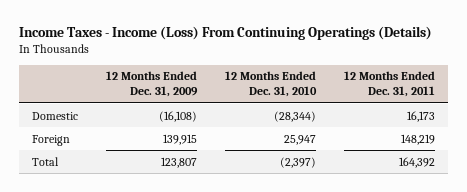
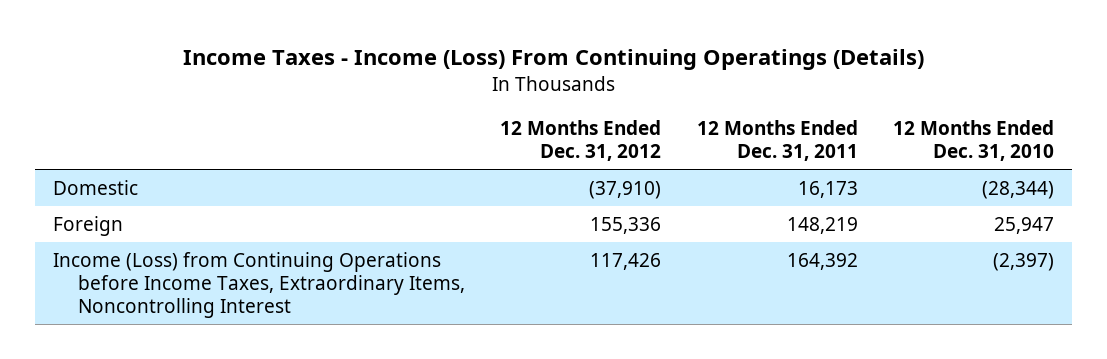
[106,71,199,97] 12 Months Ended Dec. 31, 2009 -> none
none -> [500,119,662,162] 12 Months Ended Dec. 31, 2012
[32,156,60,166] Total -> [53,251,465,319] Income (Loss) from Continuing Operations before Income Taxes, Extraordinary Items, Noncontrolling Interest

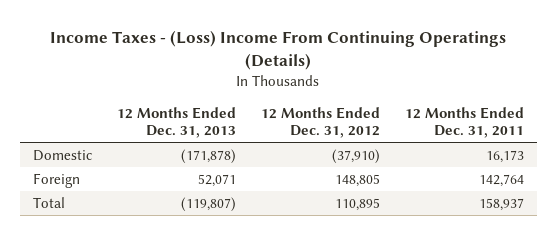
[182,49,924,71] Income Taxes - Income (Loss) From Continuing Operatings (Details) -> [50,30,507,71] Income Taxes - (Loss) Income From Continuing Operatings (Details)
[893,119,1055,162] 12 Months Ended Dec. 31, 2010 -> none
none -> [116,106,236,139] 12 Months Ended Dec. 31, 2013
[53,251,465,319] Income (Loss) from Continuing Operations before Income Taxes, Extraordinary Items, Noncontrolling Interest -> none
[590,216,662,234] 155,336 -> [335,173,381,187] 148,805
[786,216,858,234] 148,219 -> [479,173,525,187] 142,764
none -> [32,196,65,208] Total

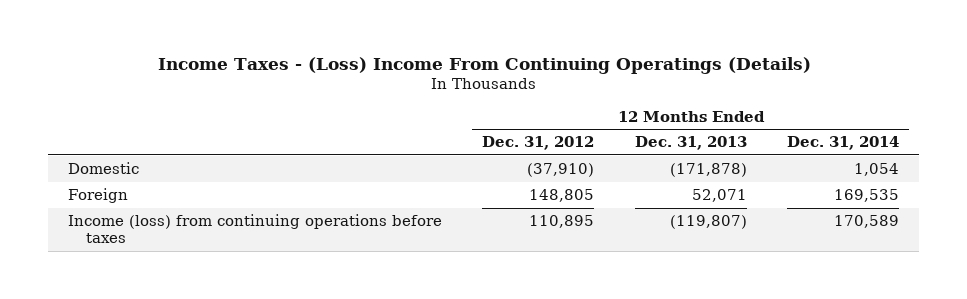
[405,106,525,139] 12 Months Ended Dec. 31, 2011 -> none
none -> [787,136,900,151] Dec. 31, 2014
[32,196,65,208] Total -> [68,214,443,244] Income (loss) from continuing operations before taxes

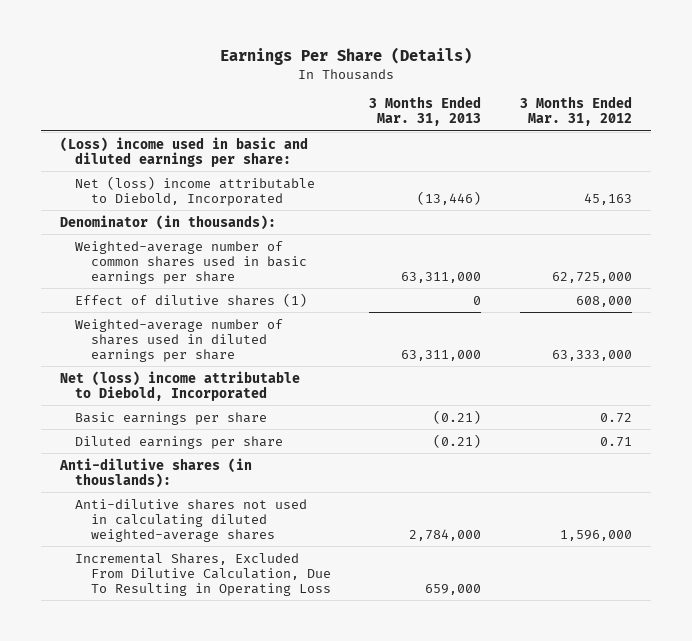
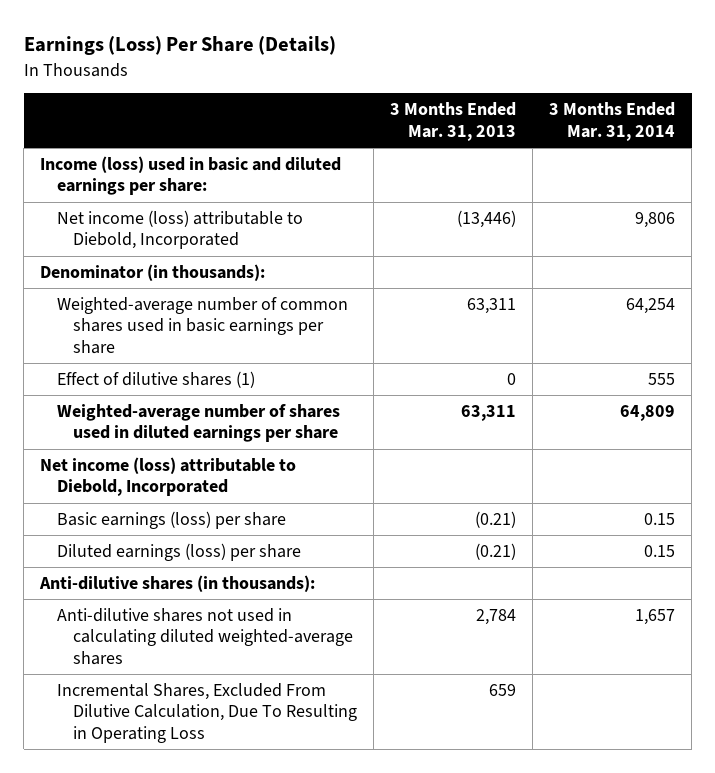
[219,47,472,66] Earnings Per Share (Details) -> [23,36,336,56] Earnings (Loss) Per Share (Details)
[519,96,632,127] 3 Months Ended Mar. 31, 2012 -> none
none -> [549,102,676,141] 3 Months Ended Mar. 31, 2014
[59,136,308,167] (Loss) income used in basic and diluted earnings per share: -> [40,156,342,196] Income (loss) used in basic and diluted earnings per share:
[75,175,316,206] Net (loss) income attributable to Diebold, Incorporated -> [56,210,303,250] Net income (loss) attributable to Diebold, Incorporated
[401,271,482,283] 63,311,000 -> [467,298,517,315] 63,311
[401,349,482,361] 63,311,000 -> [461,405,517,422] 63,311
[59,370,300,401] Net (loss) income attributable to Diebold, Incorporated -> [40,457,297,497] Net income (loss) attributable to Diebold, Incorporated
[75,411,268,425] Basic earnings per share -> [56,511,286,530] Basic earnings (loss) per share
[75,435,284,449] Diluted earnings per share -> [56,543,301,562] Diluted earnings (loss) per share
[58,457,252,488] Anti-dilutive shares (in thouslands): -> [39,575,316,593] Anti-dilutive shares (in thousands):
[409,528,482,541] 2,784,000 -> [476,609,517,626] 2,784
[425,583,482,595] 659,000 -> [489,684,517,697] 659

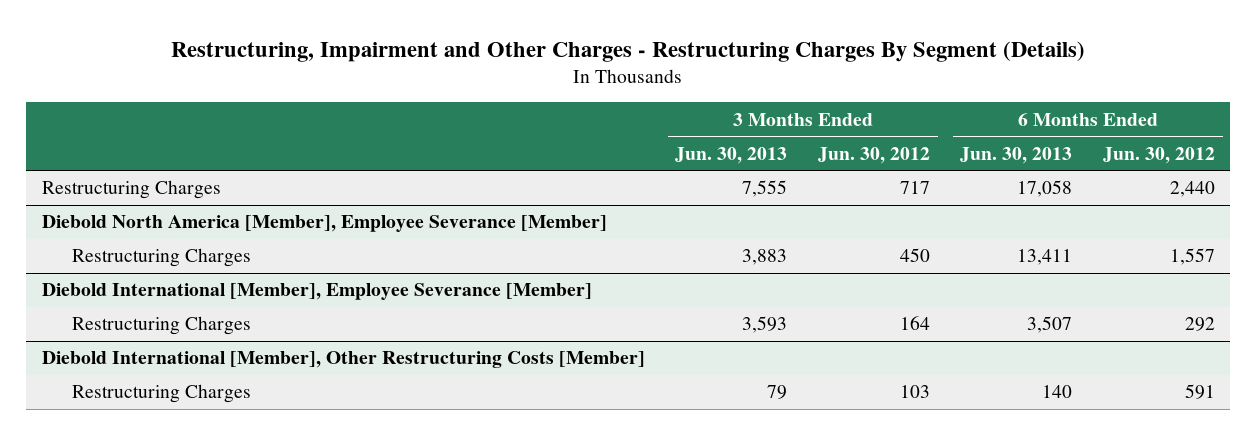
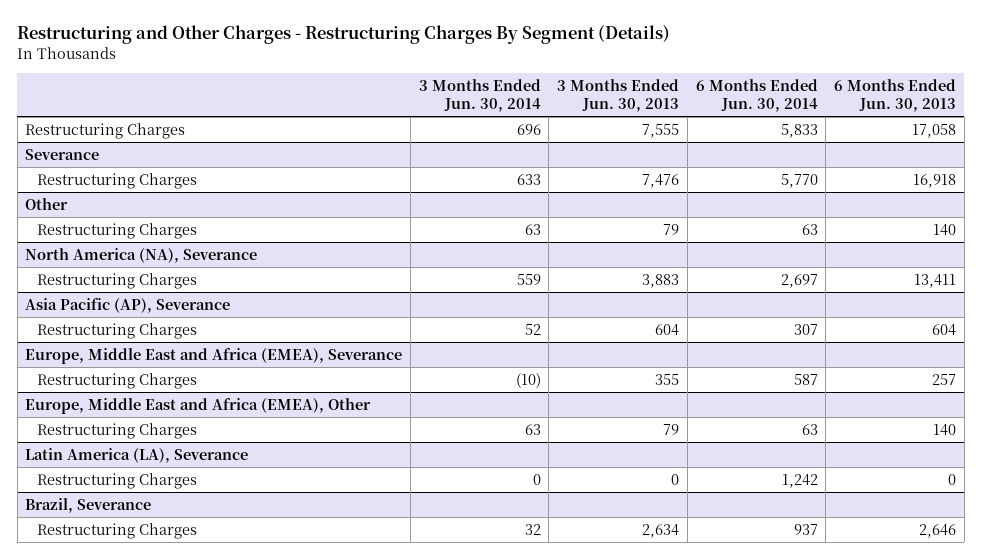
[171,40,1086,62] Restructuring, Impairment and Other Charges - Restructuring Charges By Segment (Details) -> [17,25,671,45] Restructuring and Other Charges - Restructuring Charges By Segment (Details)
[817,146,930,164] Jun. 30, 2012 -> none
[1103,146,1216,164] Jun. 30, 2012 -> none
none -> [418,78,541,113] 3 Months Ended Jun. 30, 2014
none -> [695,78,818,113] 6 Months Ended Jun. 30, 2014
[41,215,607,233] Diebold North America [Member], Employee Severance [Member] -> none
none -> [25,148,100,160] Severance
none -> [36,172,197,189] Restructuring Charges
none -> [25,197,69,210] Other
none -> [36,222,197,239] Restructuring Charges
none -> [25,247,258,263] North America (NA), Severance
[41,283,592,301] Diebold International [Member], Employee Severance [Member] -> none
[41,351,645,369] Diebold International [Member], Other Restructuring Costs [Member] -> none
none -> [25,297,231,313] Asia Pacific (AP), Severance
[742,316,788,334] 3,593 -> [655,323,680,336] 604
[1027,316,1073,334] 3,507 -> [931,323,956,336] 604
none -> [25,347,403,364] Europe, Middle East and Africa (EMEA), Severance
none -> [36,372,197,389] Restructuring Charges
none -> [25,397,372,414] Europe, Middle East and Africa (EMEA), Other
none -> [25,447,249,463] Latin America (LA), Severance
none -> [36,472,197,489] Restructuring Charges
none -> [25,497,152,513] Brazil, Severance
none -> [36,522,197,539] Restructuring Charges

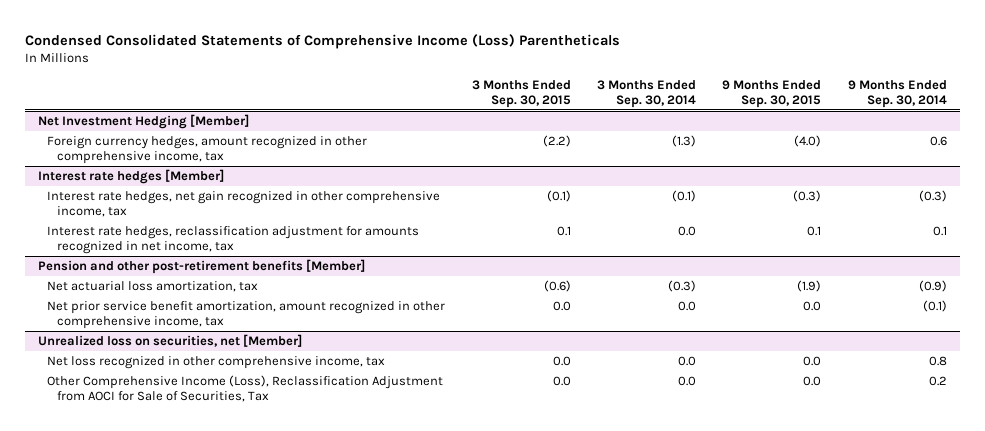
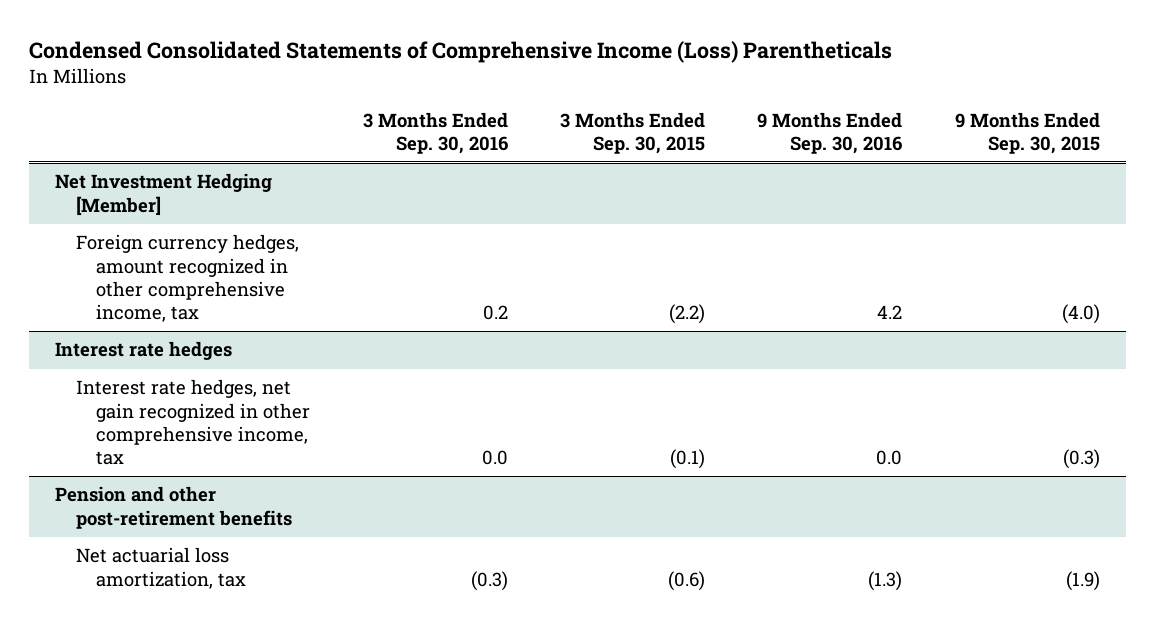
[597,79,697,108] 3 Months Ended Sep. 30, 2014 -> none
[847,79,947,108] 9 Months Ended Sep. 30, 2014 -> none
none -> [362,111,508,154] 3 Months Ended Sep. 30, 2016
none -> [757,111,903,154] 9 Months Ended Sep. 30, 2016
[37,169,224,185] Interest rate hedges [Member] -> [54,341,232,361] Interest rate hedges
[47,226,420,255] Interest rate hedges, reclassification adjustment for amounts recognized in net income, tax -> none
[37,259,365,275] Pension and other post-retirement benefits [Member] -> [54,486,292,529] Pension and other post-retirement benefits
[47,301,446,330] Net prior service benefit amortization, amount recognized in other comprehensive income, tax -> none
[37,334,302,348] Unrealized loss on securities, net [Member] -> none
[47,356,386,370] Net loss recognized in other comprehensive income, tax -> none
[47,375,444,403] Other Comprehensive Income (Loss), Reclassification Adjustment from AOCI for Sale of Securities, Tax -> none

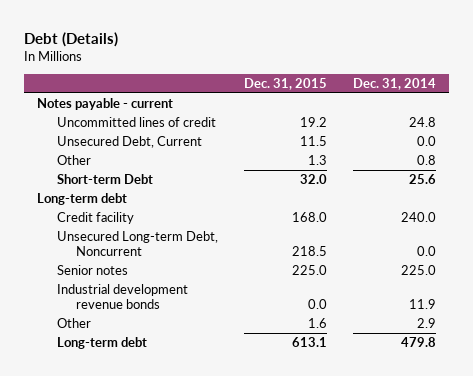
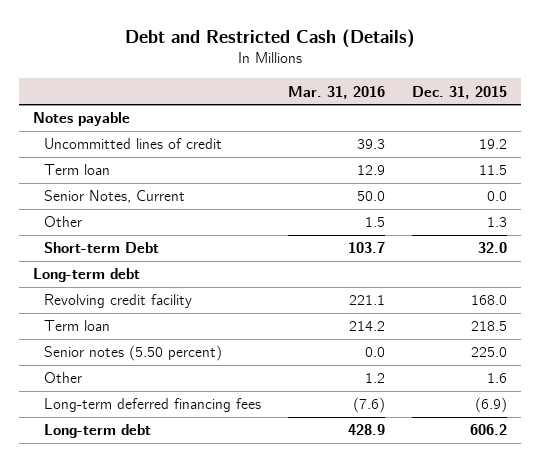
[24,32,119,48] Debt (Details) -> [124,28,415,48] Debt and Restricted Cash (Details)
[352,78,436,91] Dec. 31, 2014 -> none
none -> [287,85,385,99] Mar. 31, 2016
[37,98,174,111] Notes payable - current -> [32,112,130,127] Notes payable
[56,136,202,149] Unsecured Debt, Current -> [43,164,110,176] Term loan
none -> [43,190,185,204] Senior Notes, Current
[56,284,188,310] Industrial development revenue bonds -> none
[56,212,134,225] Credit facility -> [43,294,192,309] Revolving credit facility
[56,231,218,257] Unsecured Long-term Debt, Noncurrent -> [43,320,110,332] Term loan
[56,265,128,276] Senior notes -> [43,345,222,362] Senior notes (5.50 percent)
none -> [43,398,261,413] Long-term deferred financing fees
[291,337,327,348] 613.1 -> [470,424,508,436] 606.2

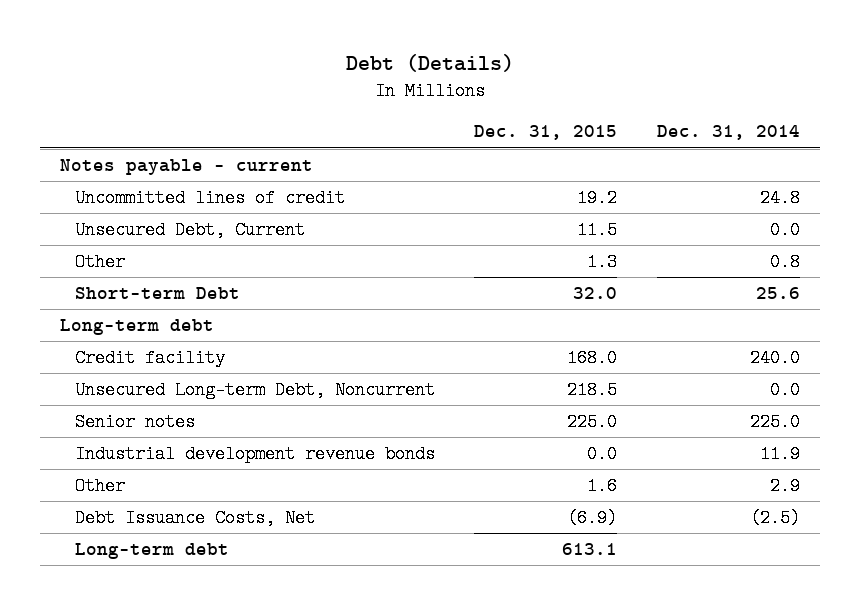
[124,28,415,48] Debt and Restricted Cash (Details) -> [345,53,514,72] Debt (Details)
[287,85,385,99] Mar. 31, 2016 -> none
none -> [657,125,801,141] Dec. 31, 2014
[32,112,130,127] Notes payable -> [59,159,313,176] Notes payable - current
[43,190,185,204] Senior Notes, Current -> none
[43,164,110,176] Term loan -> [74,221,305,240] Unsecured Debt, Current
[43,294,192,309] Revolving credit facility -> [74,349,225,368] Credit facility
[43,320,110,332] Term loan -> [74,381,435,400] Unsecured Long-term Debt, Noncurrent
[43,345,222,362] Senior notes (5.50 percent) -> [74,413,195,432] Senior notes
none -> [74,445,435,464] Industrial development revenue bonds
[43,398,261,413] Long-term deferred financing fees -> none
none -> [74,509,315,528] Debt Issuance Costs, Net
[470,424,508,436] 606.2 -> [562,543,618,556] 613.1

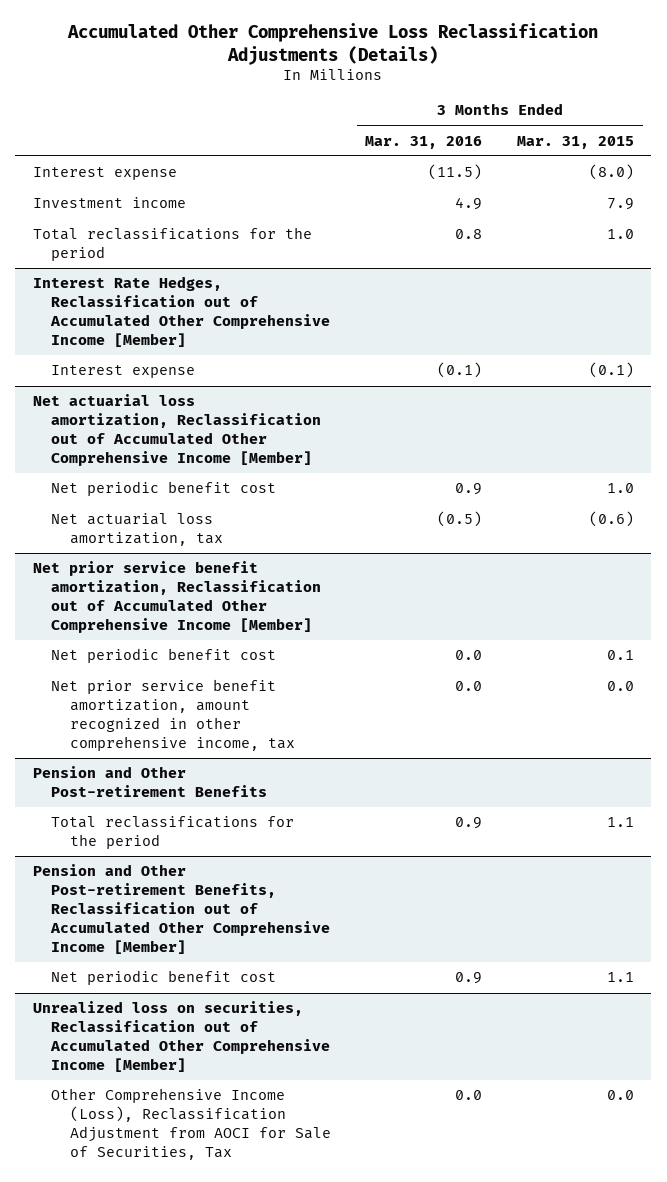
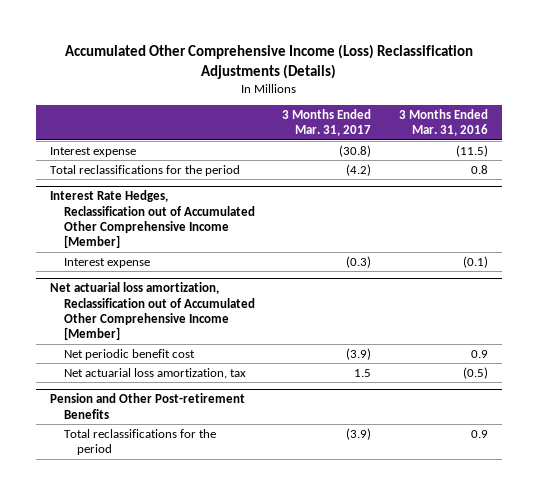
[67,22,599,65] Accumulated Other Comprehensive Loss Reclassification Adjustments (Details) -> [65,43,474,79] Accumulated Other Comprehensive Income (Loss) Reclassification Adjustments (Details)
[517,135,635,149] Mar. 31, 2015 -> none
none -> [282,108,372,137] 3 Months Ended Mar. 31, 2017
[32,197,186,209] Investment income -> none
[32,561,322,634] Net prior service benefit amortization, Reclassification out of Accumulated Other Comprehensive Income [Member] -> none
[51,648,277,664] Net periodic benefit cost -> none
[51,679,295,752] Net prior service benefit amortization, amount recognized in other comprehensive income, tax -> none
[32,864,331,955] Pension and Other Post-retirement Benefits, Reclassification out of Accumulated Other Comprehensive Income [Member] -> none
[51,970,277,986] Net periodic benefit cost -> none
[32,1001,331,1073] Unrealized loss on securities, Reclassification out of Accumulated Other Comprehensive Income [Member] -> none
[51,1088,331,1161] Other Comprehensive Income (Loss), Reclassification Adjustment from AOCI for Sale of Securities, Tax -> none

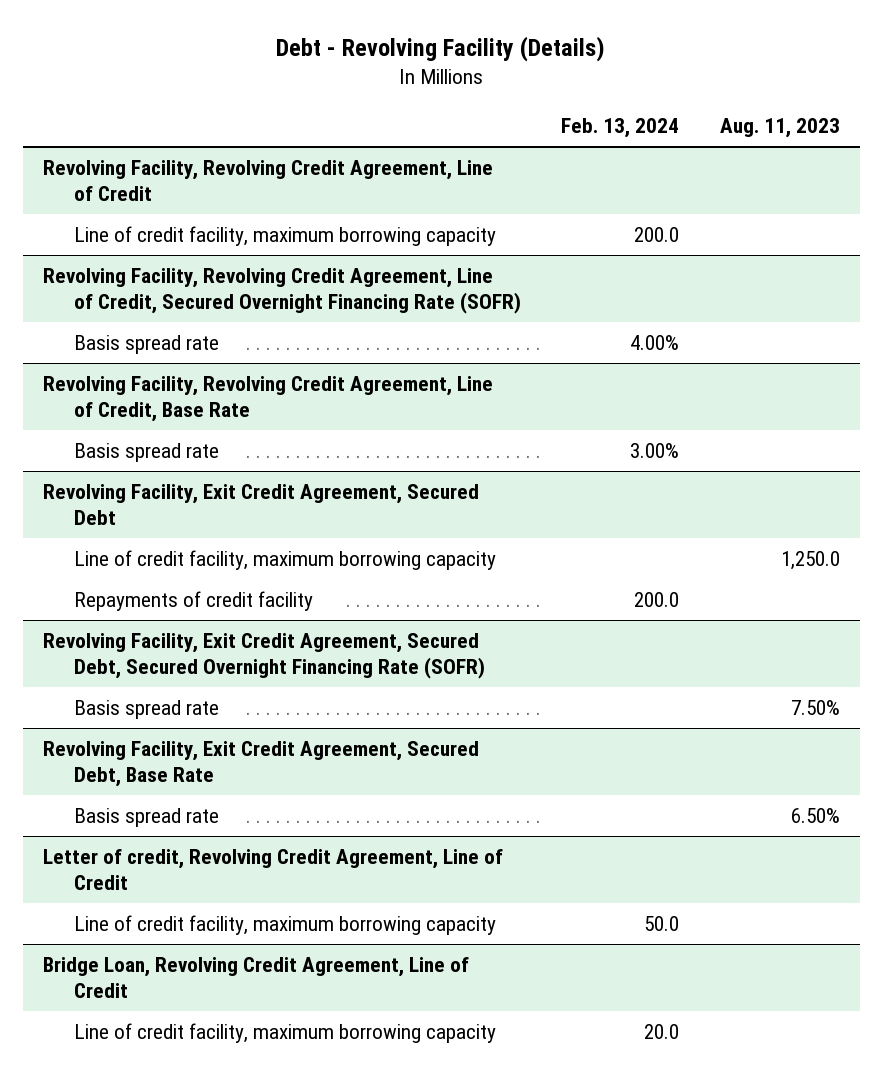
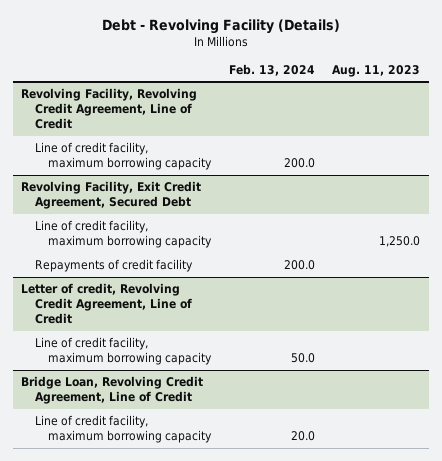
[43,267,522,314] Revolving Facility, Revolving Credit Agreement, Line of Credit, Secured Overnight Financing Rate (SOFR) -> none
[74,334,220,354] Basis spread rate -> none
[43,375,494,422] Revolving Facility, Revolving Credit Agreement, Line of Credit, Base Rate -> none
[74,442,220,462] Basis spread rate -> none
[43,632,486,679] Revolving Facility, Exit Credit Agreement, Secured Debt, Secured Overnight Financing Rate (SOFR) -> none
[74,699,220,719] Basis spread rate -> none
[43,740,480,787] Revolving Facility, Exit Credit Agreement, Secured Debt, Base Rate -> none
[74,807,220,827] Basis spread rate -> none

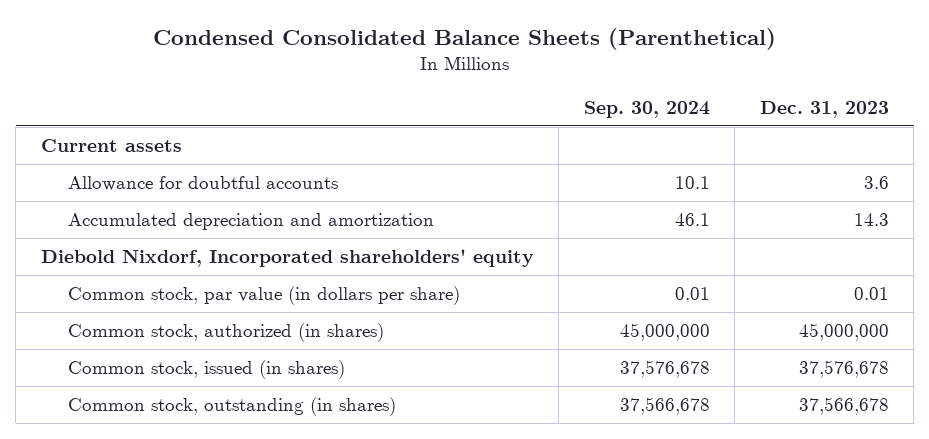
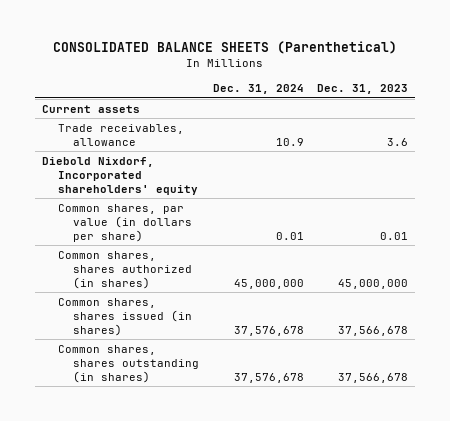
[152,27,776,50] Condensed Consolidated Balance Sheets (Parenthetical) -> [53,41,398,55] CONSOLIDATED BALANCE SHEETS (Parenthetical)
[583,100,710,118] Sep. 30, 2024 -> none
none -> [212,84,304,95] Dec. 31, 2024
[68,176,339,192] Allowance for doubtful accounts -> none
[68,213,435,231] Accumulated depreciation and amortization -> none
none -> [57,123,184,146] Trade receivables, allowance
[68,286,461,306] Common stock, par value (in dollars per share) -> [57,203,193,242] Common shares, par value (in dollars per share)
[68,323,385,343] Common stock, authorized (in shares) -> [57,250,193,289] Common shares, shares authorized (in shares)
[68,360,346,380] Common stock, issued (in shares) -> [57,297,193,336] Common shares, shares issued (in shares)
[798,360,889,379] 37,576,678 -> [338,325,409,336] 37,566,678
[68,397,397,417] Common stock, outstanding (in shares) -> [57,344,200,383] Common shares, shares outstanding (in shares)

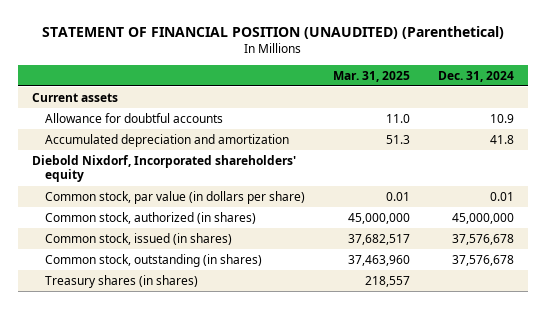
[53,41,398,55] CONSOLIDATED BALANCE SHEETS (Parenthetical) -> [42,25,505,39] STATEMENT OF FINANCIAL POSITION (UNAUDITED) (Parenthetical)
[317,84,409,95] Dec. 31, 2023 -> none
none -> [333,70,411,82] Mar. 31, 2025
[57,123,184,146] Trade receivables, allowance -> [45,112,224,123] Allowance for doubtful accounts
none -> [45,133,290,147] Accumulated depreciation and amortization
[57,203,193,242] Common shares, par value (in dollars per share) -> [45,190,306,204] Common stock, par value (in dollars per share)
[57,250,193,289] Common shares, shares authorized (in shares) -> [45,211,257,224] Common stock, authorized (in shares)
[57,297,193,336] Common shares, shares issued (in shares) -> [45,232,233,245] Common stock, issued (in shares)
[57,344,200,383] Common shares, shares outstanding (in shares) -> [45,253,263,267] Common stock, outstanding (in shares)
none -> [45,274,199,288] Treasury shares (in shares)

